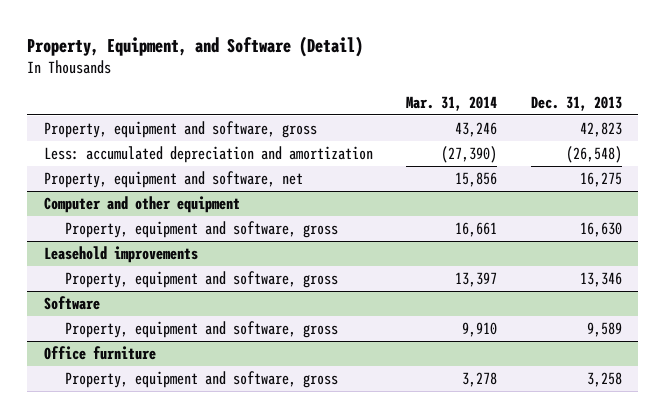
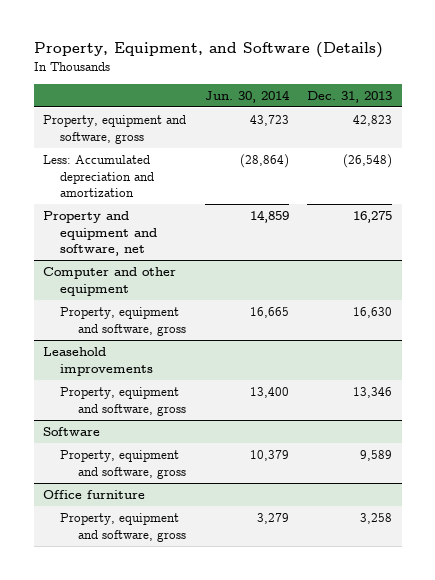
[27,35,364,57] Property, Equipment, and Software (Detail) -> [33,42,383,59] Property, Equipment, and Software (Details)
[406,95,498,111] Mar. 31, 2014 -> none
none -> [204,89,290,103] Jun. 30, 2014
[43,146,373,164] Less: accumulated depreciation and amortization -> [42,154,155,198] Less: Accumulated depreciation and amortization
[43,171,303,189] Property, equipment and software, net -> [42,210,158,257] Property and equipment and software, net

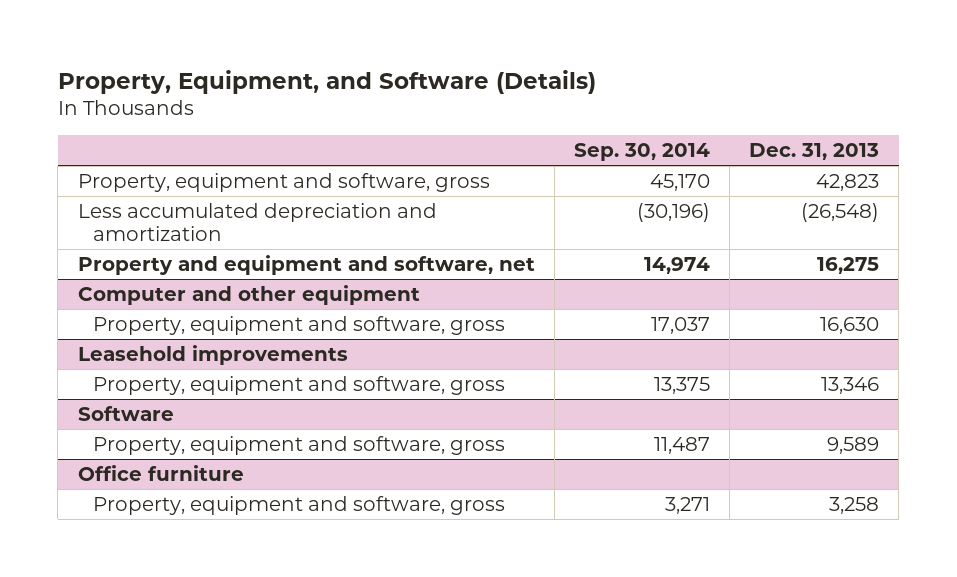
[204,89,290,103] Jun. 30, 2014 -> none
none -> [573,143,710,162] Sep. 30, 2014
[42,154,155,198] Less: Accumulated depreciation and amortization -> [77,202,437,242] Less accumulated depreciation and amortization

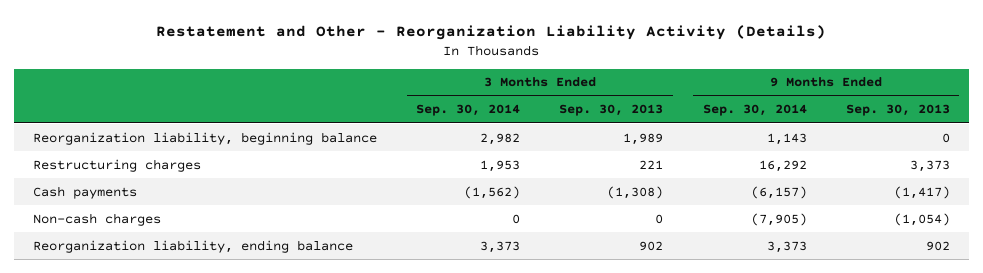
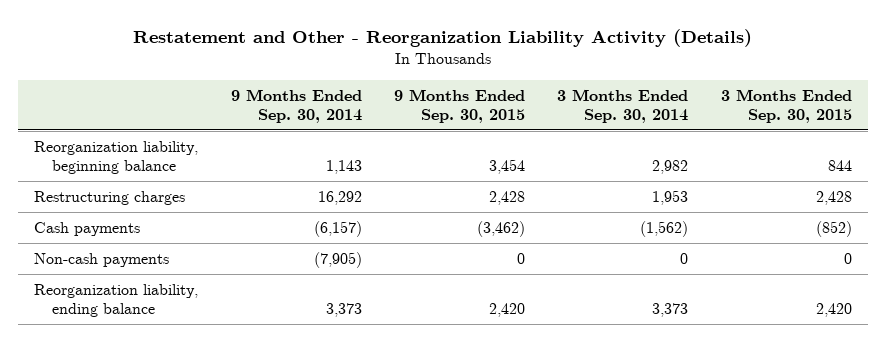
[559,104,664,117] Sep. 30, 2013 -> none
[845,104,950,117] Sep. 30, 2013 -> none
none -> [394,88,526,123] 9 Months Ended Sep. 30, 2015
none -> [720,88,852,123] 3 Months Ended Sep. 30, 2015
[33,212,162,226] Non-cash charges -> [34,252,170,267] Non-cash payments

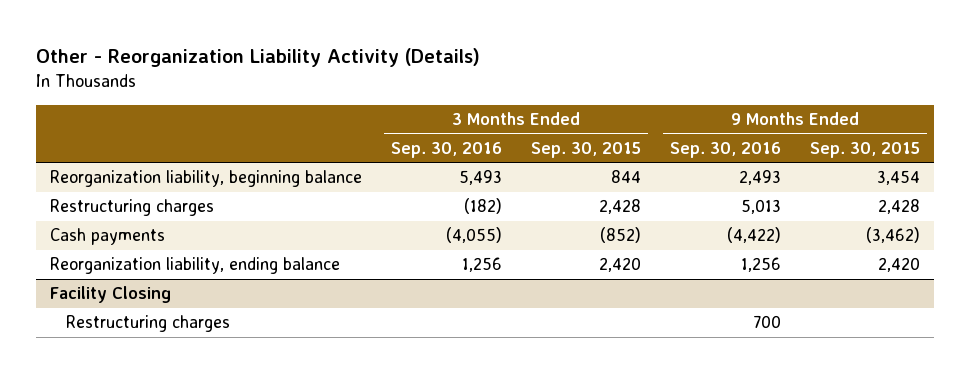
[133,28,753,47] Restatement and Other - Reorganization Liability Activity (Details) -> [35,48,480,68] Other - Reorganization Liability Activity (Details)
[230,88,362,123] 9 Months Ended Sep. 30, 2014 -> none
[557,88,689,123] 3 Months Ended Sep. 30, 2014 -> none
none -> [391,141,503,158] Sep. 30, 2016
none -> [669,141,781,158] Sep. 30, 2016
[34,252,170,267] Non-cash payments -> none
none -> [50,286,172,304] Facility Closing
none -> [66,315,231,333] Restructuring charges

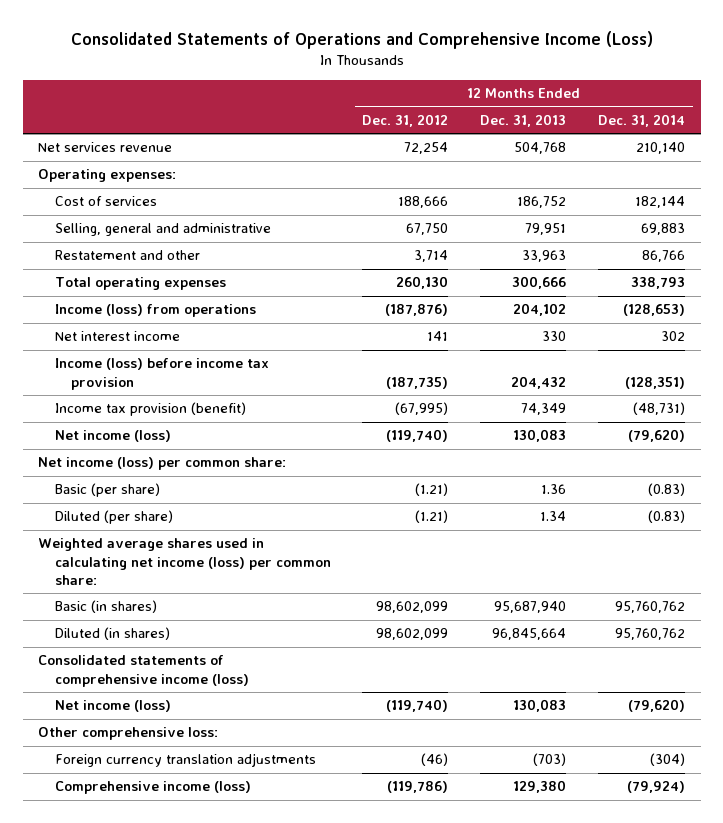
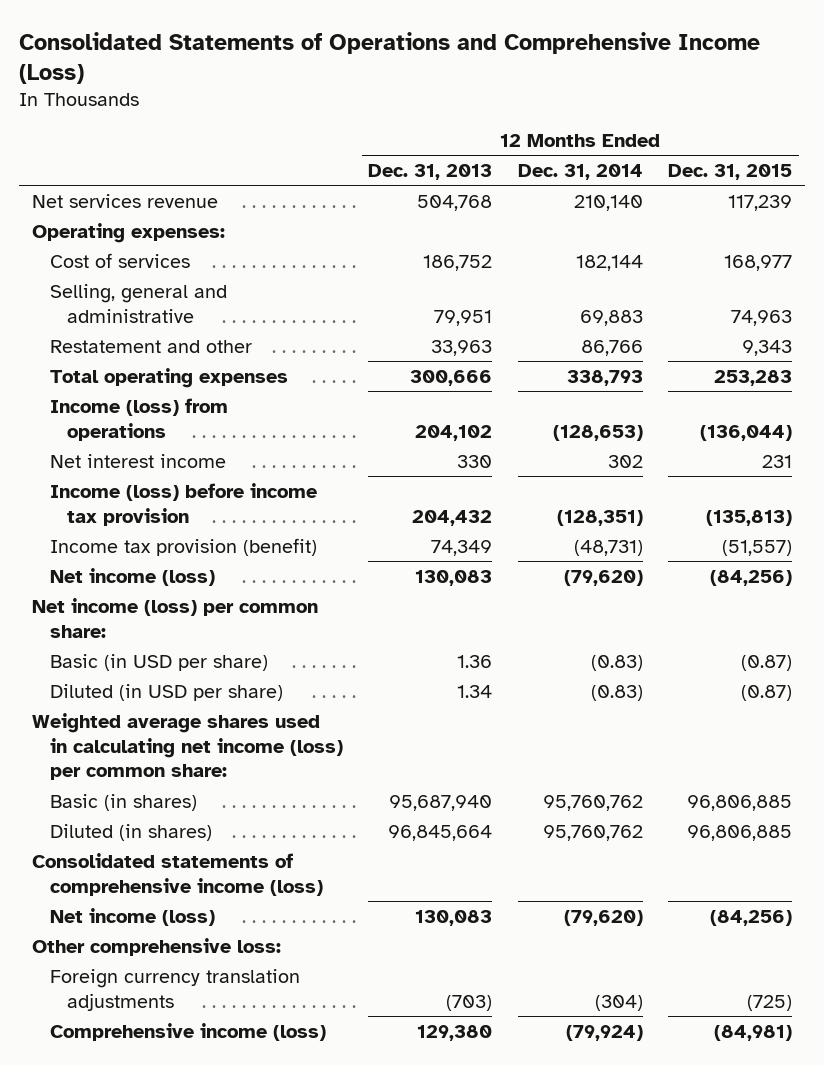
[362,113,449,127] Dec. 31, 2012 -> none
none -> [668,163,793,180] Dec. 31, 2015
[54,483,160,498] Basic (per share) -> [49,653,268,671] Basic (in USD per share)
[54,510,173,525] Diluted (per share) -> [49,683,283,701] Diluted (in USD per share)

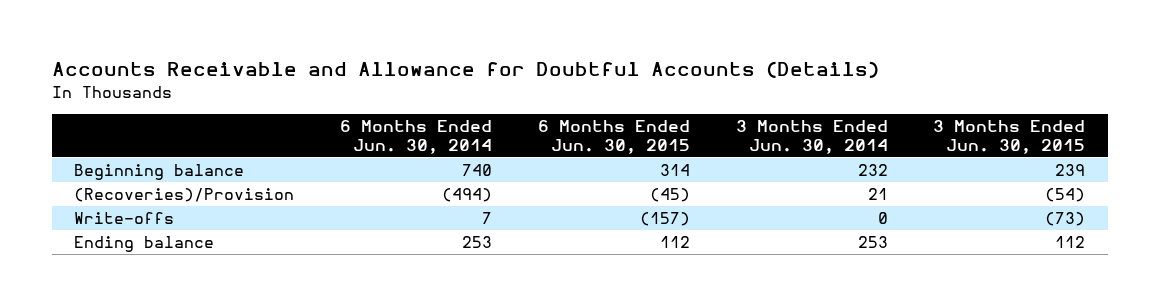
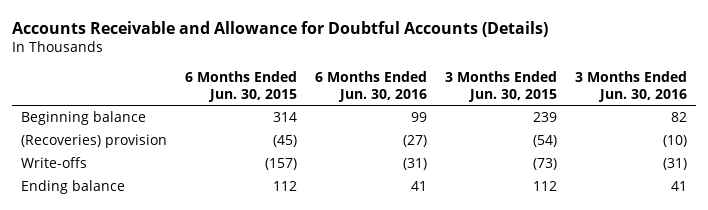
[340,119,493,154] 6 Months Ended Jun. 30, 2014 -> none
[735,119,888,154] 3 Months Ended Jun. 30, 2014 -> none
none -> [315,71,428,102] 6 Months Ended Jun. 30, 2016
none -> [575,71,688,102] 3 Months Ended Jun. 30, 2016
[74,188,295,203] (Recoveries)/Provision -> [21,134,168,149] (Recoveries) provision

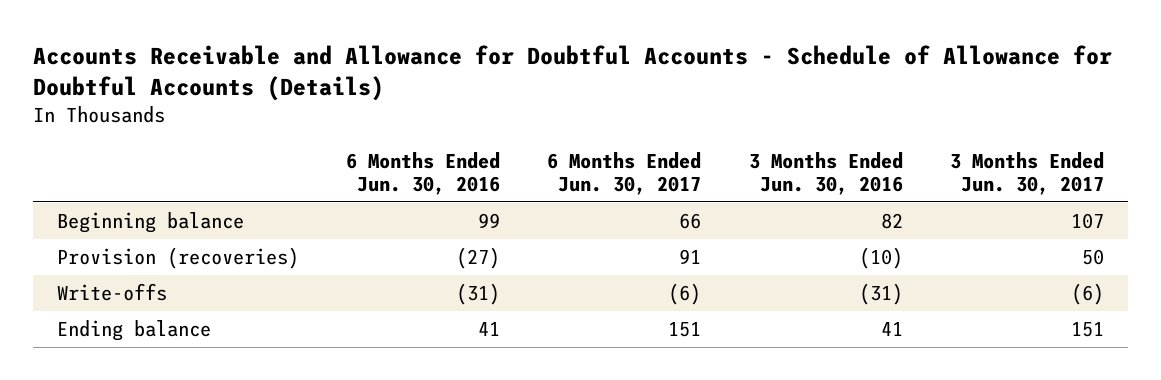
[12,20,549,37] Accounts Receivable and Allowance for Doubtful Accounts (Details) -> [32,45,1112,102] Accounts Receivable and Allowance for Doubtful Accounts - Schedule of Allowance for Doubtful Accounts (Details)
[185,71,298,102] 6 Months Ended Jun. 30, 2015 -> none
[445,71,558,102] 3 Months Ended Jun. 30, 2015 -> none
none -> [547,151,702,195] 6 Months Ended Jun. 30, 2017
none -> [950,151,1105,195] 3 Months Ended Jun. 30, 2017
[21,134,168,149] (Recoveries) provision -> [56,247,299,270] Provision (recoveries)

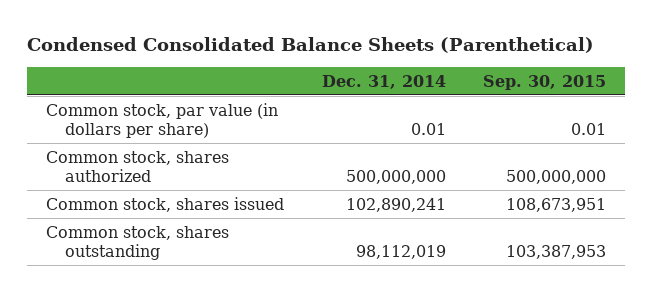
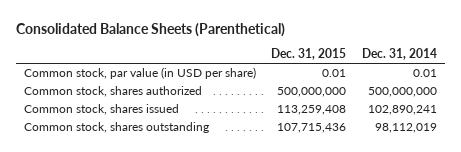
[27,37,595,54] Condensed Consolidated Balance Sheets (Parenthetical) -> [15,22,285,37] Consolidated Balance Sheets (Parenthetical)
[483,74,607,90] Sep. 30, 2015 -> none
none -> [271,48,347,61] Dec. 31, 2015
[45,102,278,138] Common stock, par value (in dollars per share) -> [23,67,256,80] Common stock, par value (in USD per share)

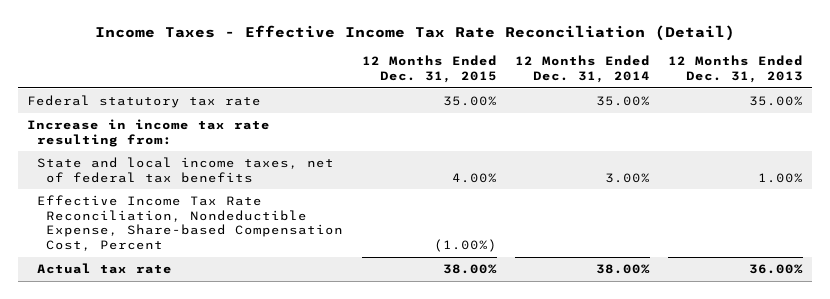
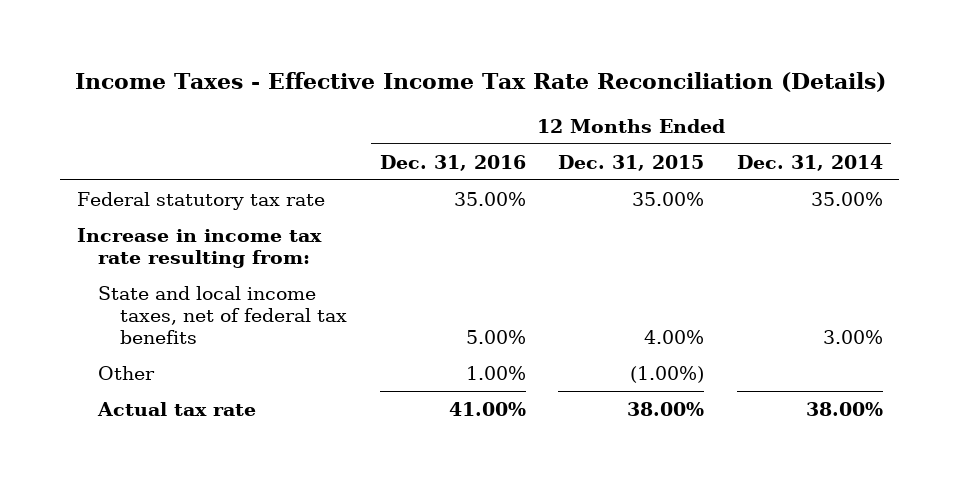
[95,25,736,42] Income Taxes - Effective Income Tax Rate Reconciliation (Detail) -> [74,72,886,93] Income Taxes - Effective Income Tax Rate Reconciliation (Details)
[668,55,804,83] 12 Months Ended Dec. 31, 2013 -> none
none -> [379,154,526,171] Dec. 31, 2016
[36,195,344,251] Effective Income Tax Rate Reconciliation, Nondeductible Expense, Share-based Compensation Cost, Percent -> none
none -> [98,365,156,380] Other

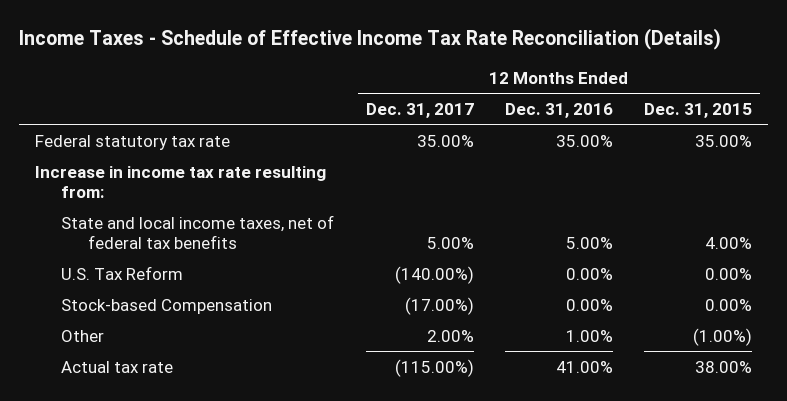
[74,72,886,93] Income Taxes - Effective Income Tax Rate Reconciliation (Details) -> [18,28,721,51] Income Taxes - Schedule of Effective Income Tax Rate Reconciliation (Details)
[736,154,883,171] Dec. 31, 2014 -> none
none -> [365,103,474,119] Dec. 31, 2017
none -> [61,265,184,280] U.S. Tax Reform
none -> [61,298,273,314] Stock-based Compensation

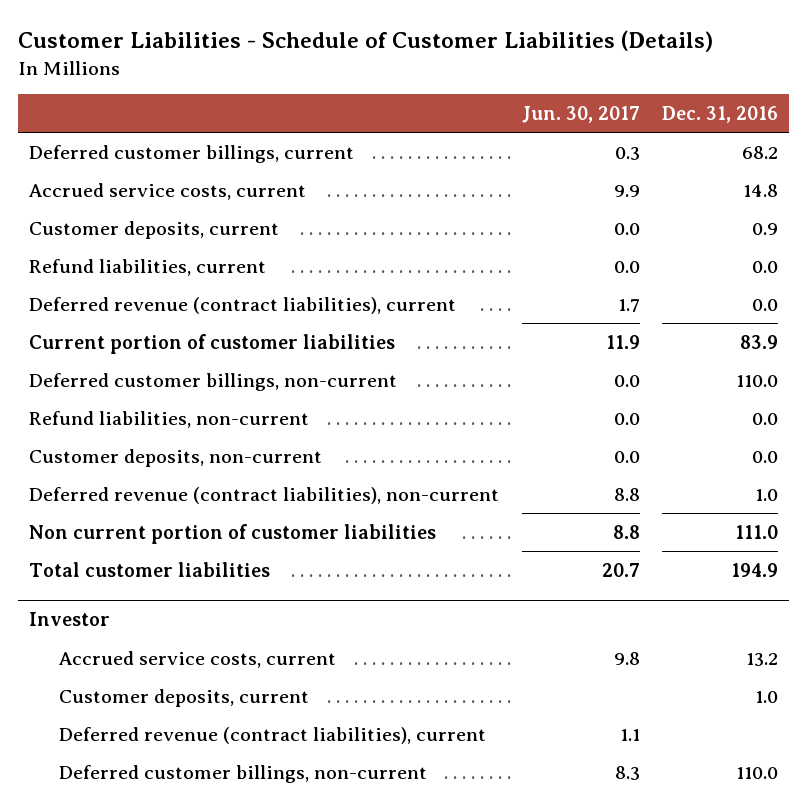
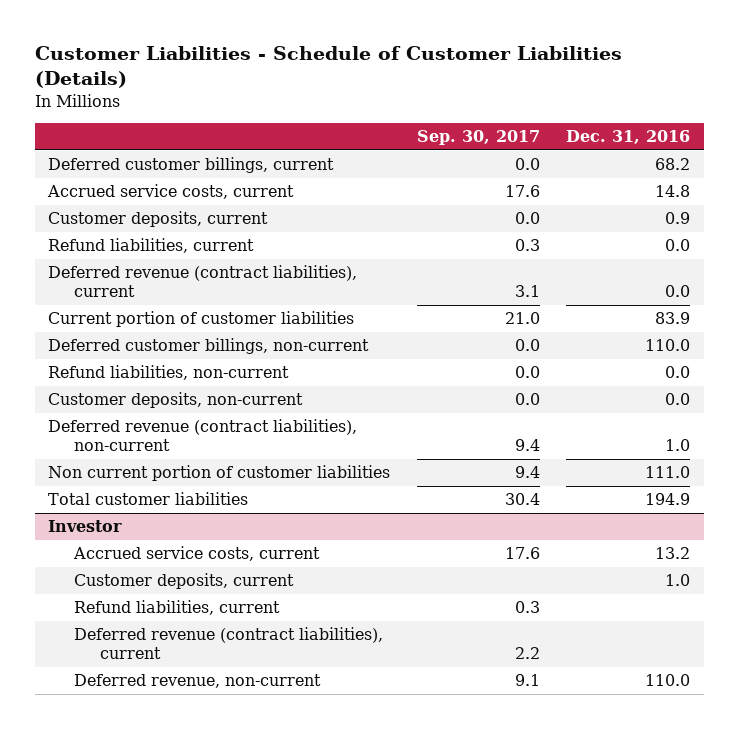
[521,105,640,123] Jun. 30, 2017 -> none
none -> [416,130,540,146] Sep. 30, 2017
none -> [73,600,280,616] Refund liabilities, current
[58,764,427,783] Deferred customer billings, non-current -> [73,674,321,689] Deferred revenue, non-current

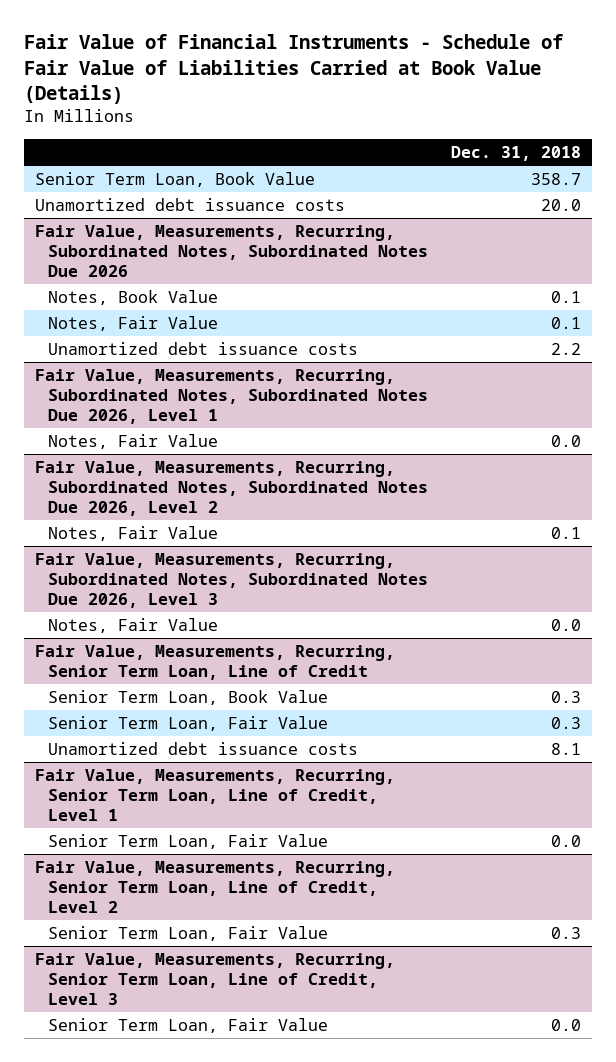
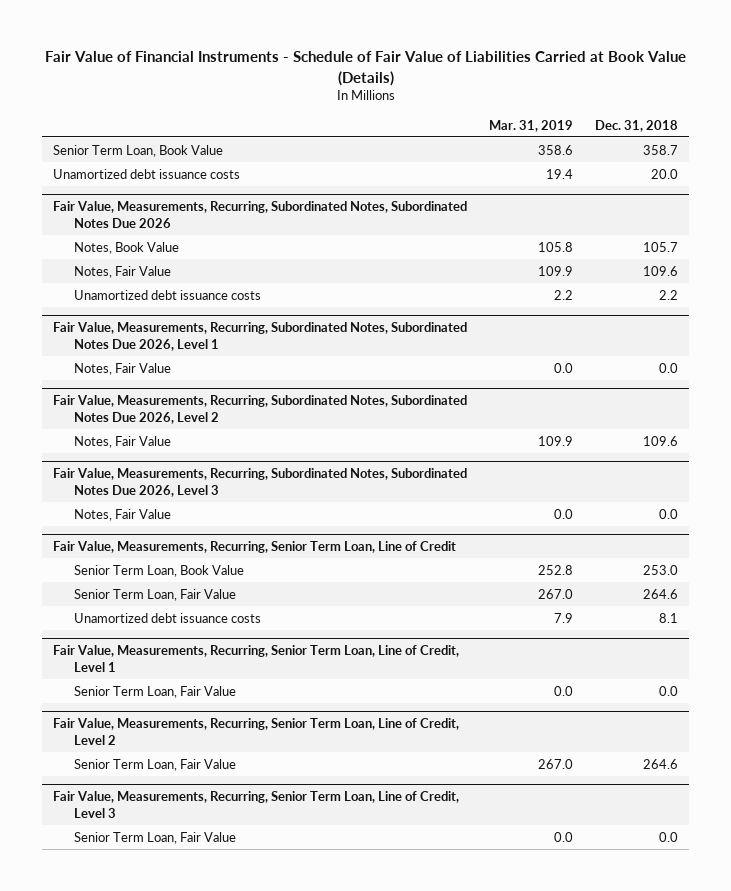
none -> [489,119,574,132] Mar. 31, 2019
[550,291,581,304] 0.1 -> [643,241,679,252] 105.7
[550,317,581,330] 0.1 -> [643,265,679,276] 109.6
[550,527,581,540] 0.1 -> [643,435,679,446] 109.6
[550,691,581,704] 0.3 -> [643,564,679,575] 253.0
[550,717,581,730] 0.3 -> [643,588,679,599] 264.6
[550,927,581,940] 0.3 -> [643,758,679,769] 264.6

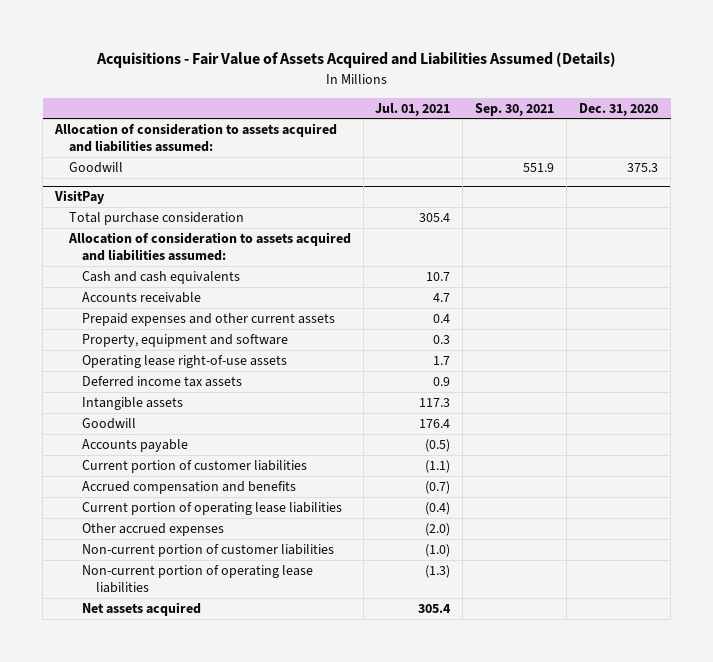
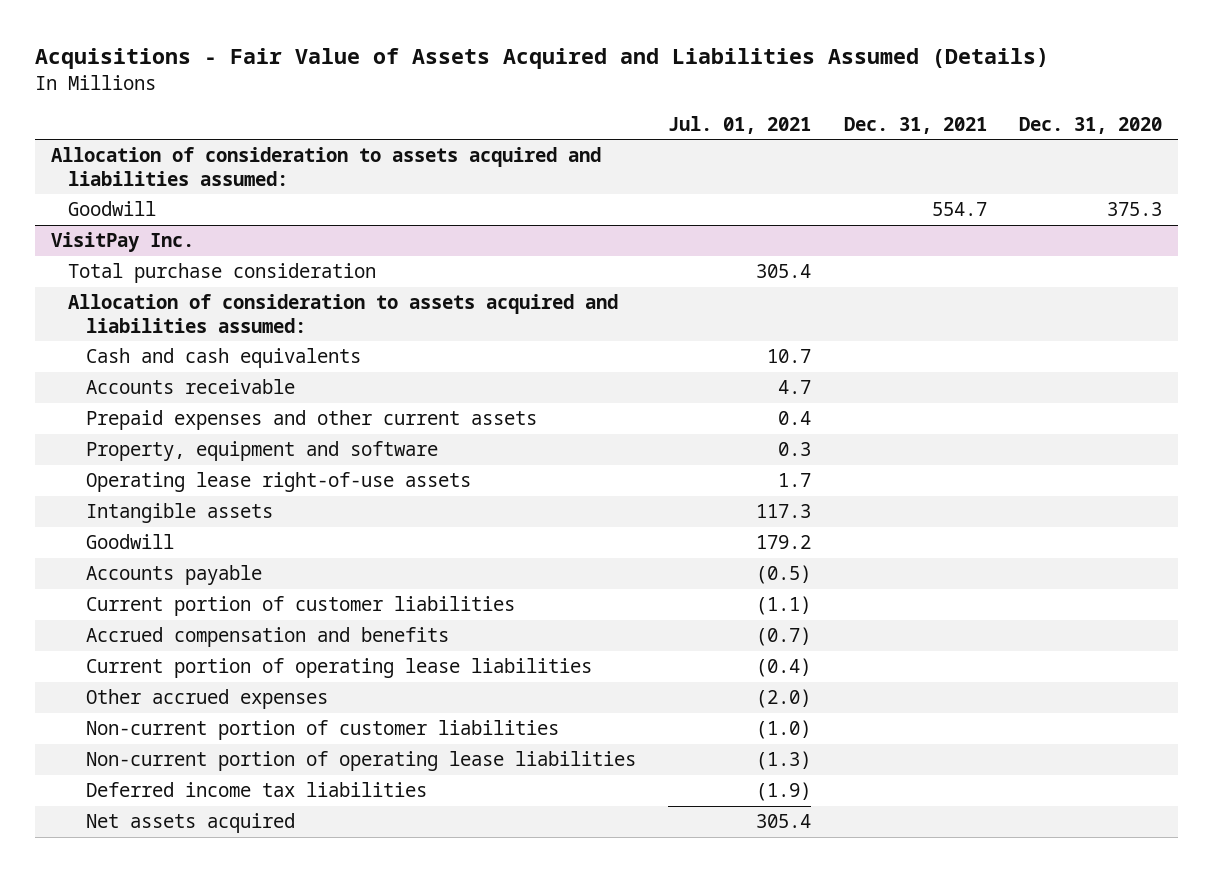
[475,102,555,116] Sep. 30, 2021 -> none
none -> [843,116,987,134] Dec. 31, 2021
[54,190,106,205] VisitPay -> [51,232,195,253] VisitPay Inc.
[82,376,243,388] Deferred income tax assets -> none
[419,419,451,429] 176.4 -> [756,535,812,550] 179.2
none -> [85,782,427,798] Deferred income tax liabilities

